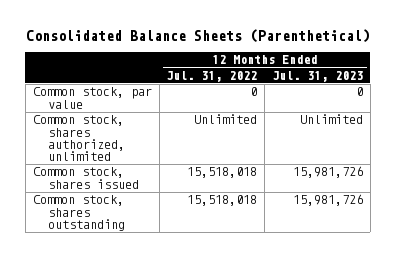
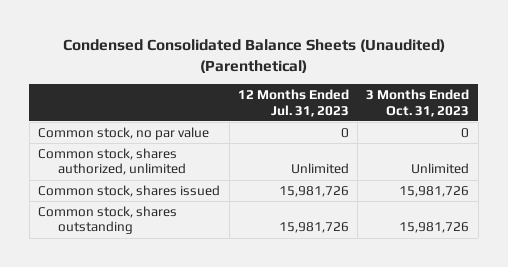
[25,29,370,44] Consolidated Balance Sheets (Parenthetical) -> [62,39,445,73] Condensed Consolidated Balance Sheets (Unaudited) (Parenthetical)
[166,70,258,82] Jul. 31, 2022 -> none
none -> [366,89,470,117] 3 Months Ended Oct. 31, 2023
[32,87,152,109] Common stock, par value -> [38,126,210,140] Common stock, no par value

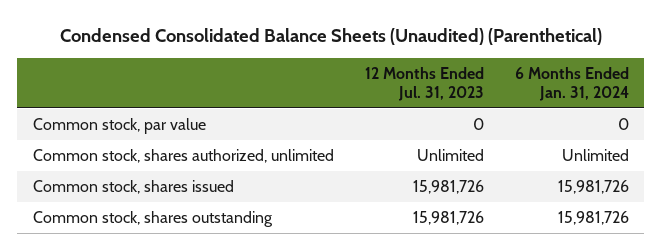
[366,89,470,117] 3 Months Ended Oct. 31, 2023 -> none
none -> [514,67,629,101] 6 Months Ended Jan. 31, 2024
[38,126,210,140] Common stock, no par value -> [32,118,206,135] Common stock, par value

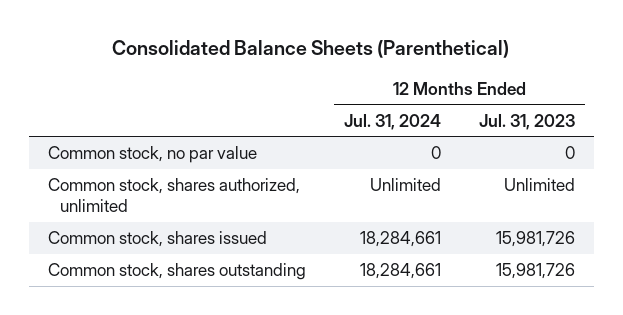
[59,27,602,45] Condensed Consolidated Balance Sheets (Unaudited) (Parenthetical) -> [112,40,510,59] Consolidated Balance Sheets (Parenthetical)
[514,67,629,101] 6 Months Ended Jan. 31, 2024 -> none
none -> [343,113,441,130] Jul. 31, 2024
[32,118,206,135] Common stock, par value -> [47,146,257,164] Common stock, no par value

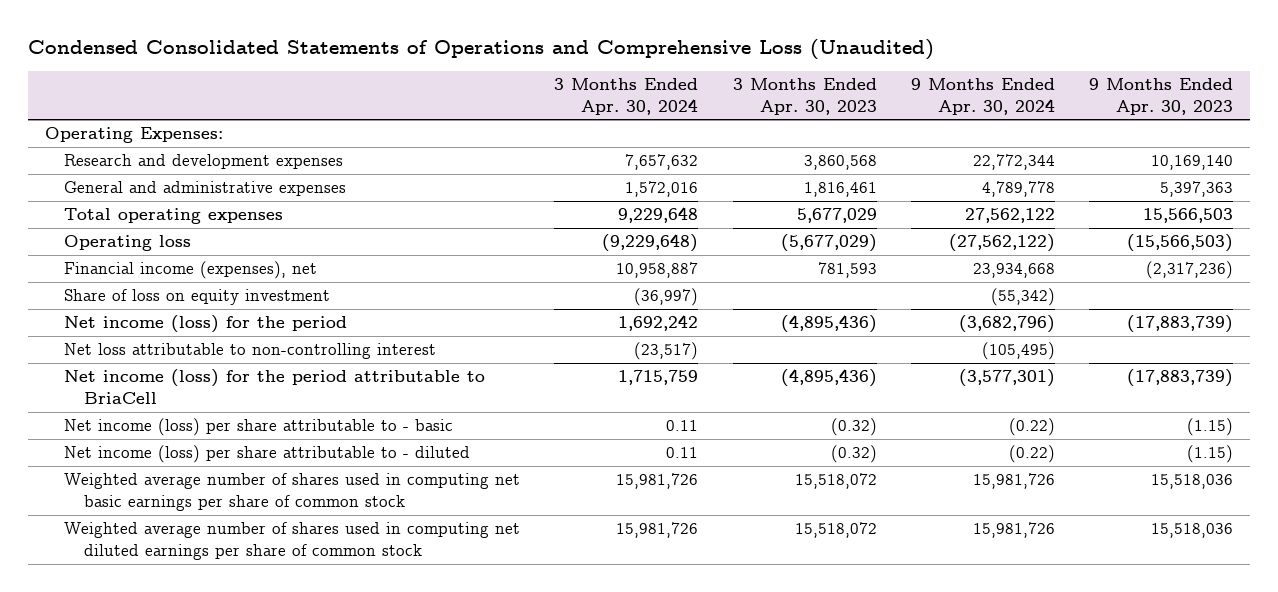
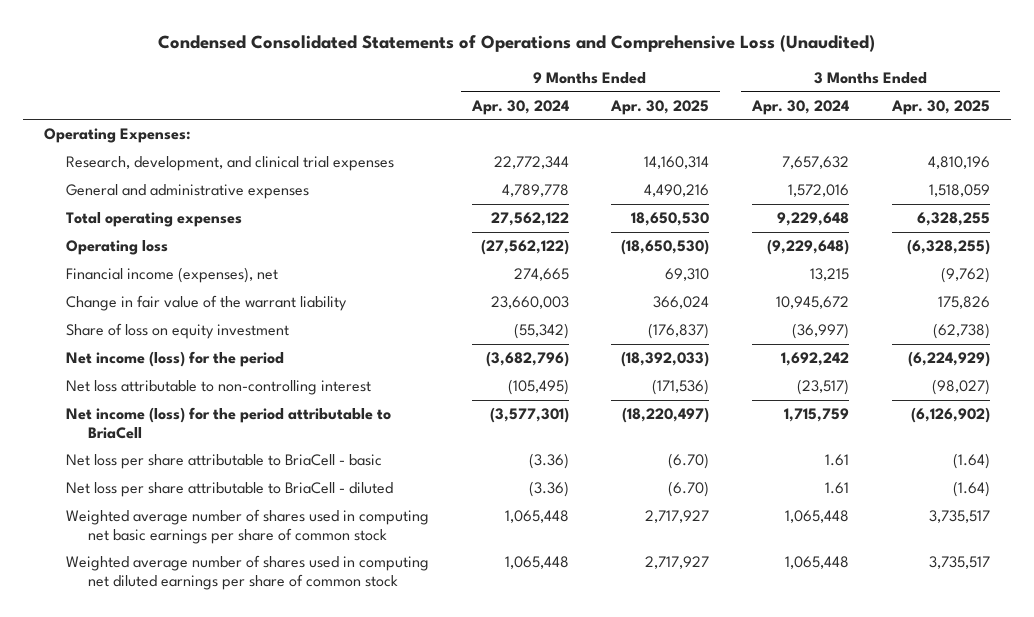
[732,77,877,115] 3 Months Ended Apr. 30, 2023 -> none
[1089,77,1234,115] 9 Months Ended Apr. 30, 2023 -> none
none -> [610,99,710,115] Apr. 30, 2025
none -> [890,99,990,115] Apr. 30, 2025
[64,154,344,170] Research and development expenses -> [65,156,394,172] Research, development, and clinical trial expenses
[616,262,699,279] 10,958,887 -> [809,268,849,282] 13,215
[972,263,1055,279] 23,934,668 -> [513,268,569,282] 274,665
none -> [65,295,347,312] Change in fair value of the warrant liability
[64,418,454,437] Net income (loss) per share attributable to - basic -> [65,454,382,470] Net loss per share attributable to BriaCell - basic
[666,420,699,432] 0.11 -> [824,454,849,467] 1.61
[1008,418,1055,437] (0.22) -> [528,453,569,470] (3.36)
[64,445,471,464] Net income (loss) per share attributable to - diluted -> [65,482,393,498] Net loss per share attributable to BriaCell - diluted
[666,447,699,459] 0.11 -> [824,482,849,495] 1.61
[1008,445,1055,464] (0.22) -> [528,481,569,498] (3.36)
[616,473,699,490] 15,981,726 -> [784,510,849,524] 1,065,448
[972,473,1055,490] 15,981,726 -> [504,510,569,524] 1,065,448
[616,522,699,539] 15,981,726 -> [784,556,849,570] 1,065,448
[972,522,1055,539] 15,981,726 -> [504,556,569,570] 1,065,448

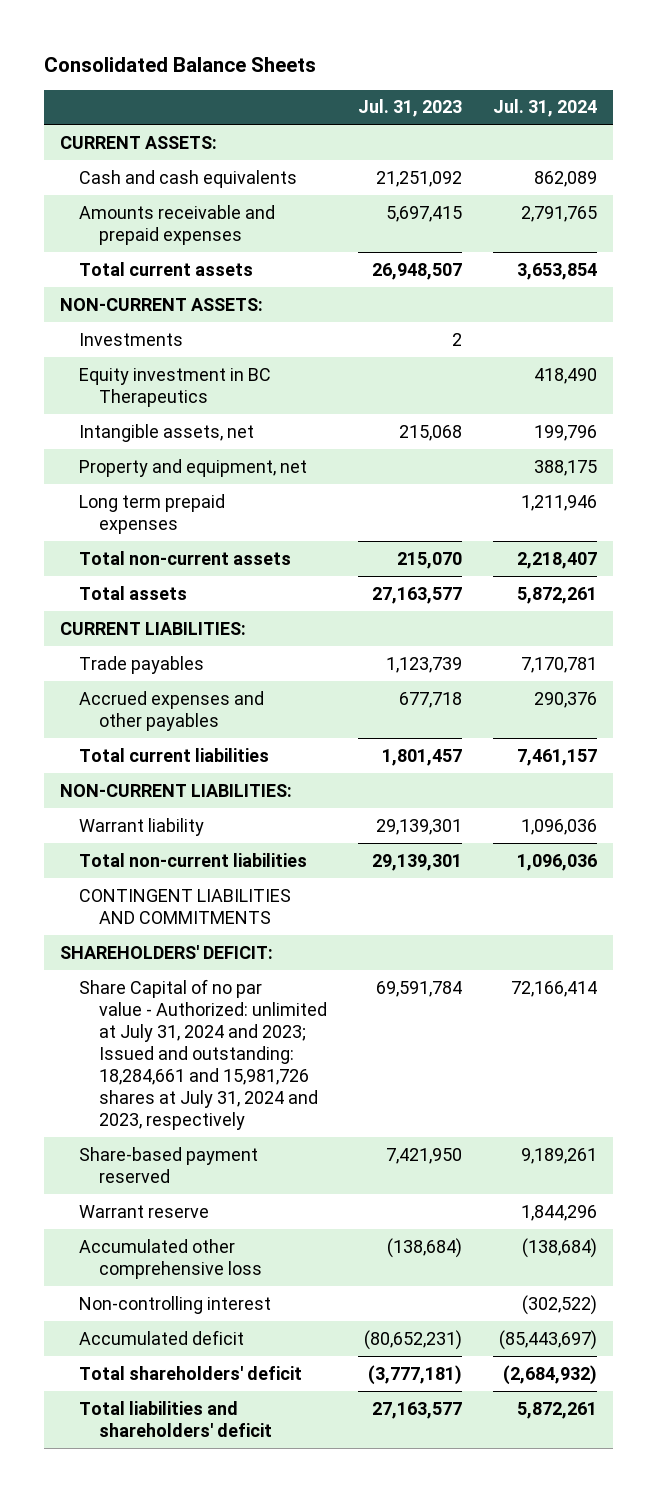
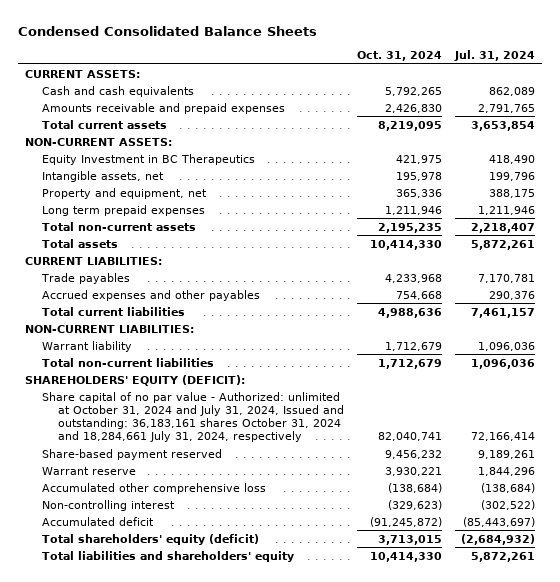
[43,56,316,72] Consolidated Balance Sheets -> [18,25,318,36] Condensed Consolidated Balance Sheets
[357,99,462,118] Jul. 31, 2023 -> none
none -> [357,51,443,62] Oct. 31, 2024
[79,332,184,346] Investments -> none
[79,367,272,407] Equity investment in BC Therapeutics -> [41,153,255,165] Equity Investment in BC Therapeutics
[79,888,292,924] CONTINGENT LIABILITIES AND COMMITMENTS -> none
[59,944,273,959] SHAREHOLDERS' DEFICIT: -> [24,374,245,386] SHAREHOLDERS' EQUITY (DEFICIT):
[79,978,327,1131] Share Capital of no par value - Authorized: unlimited at July 31, 2024 and 2023; Issued and outstanding: 18,284,661 and 15,981,726 shares at July 31, 2024 and 2023, respectively -> [41,391,345,443] Share capital of no par value - Authorized: unlimited at October 31, 2024 and July 31, 2024, Issued and outstanding: 36,183,161 shares October 31, 2024 and 18,284,661 July 31, 2024, respectively
[79,1365,303,1380] Total shareholders' deficit -> [41,533,259,545] Total shareholders' equity (deficit)
[79,1400,272,1437] Total liabilities and shareholders' deficit -> [41,550,294,562] Total liabilities and shareholders' equity

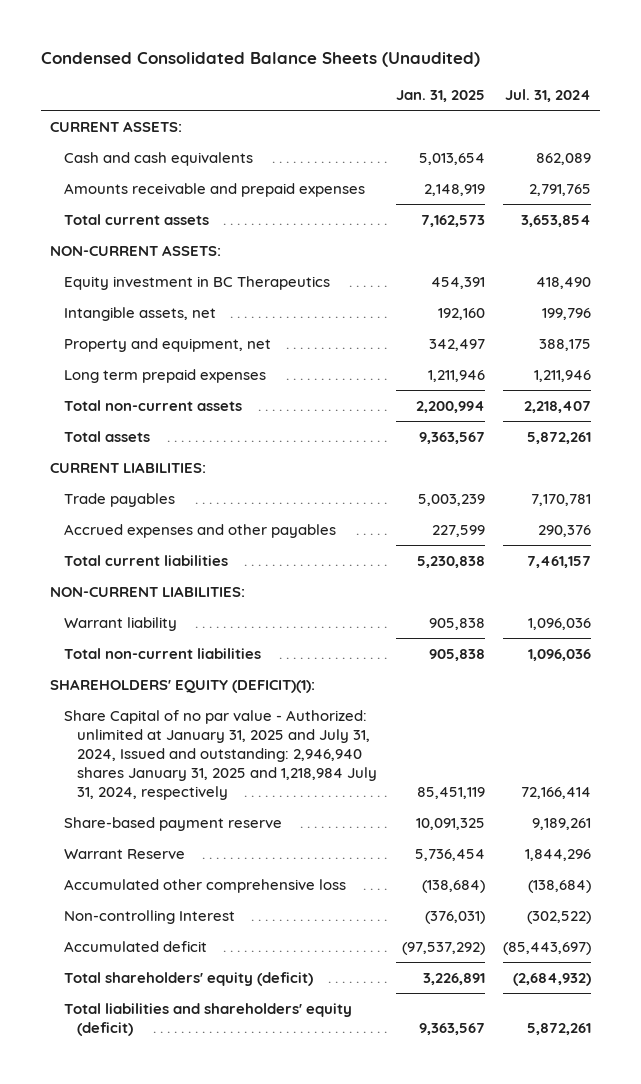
[18,25,318,36] Condensed Consolidated Balance Sheets -> [41,52,481,68] Condensed Consolidated Balance Sheets (Unaudited)
[357,51,443,62] Oct. 31, 2024 -> none
none -> [395,89,485,102] Jan. 31, 2025
[41,153,255,165] Equity Investment in BC Therapeutics -> [63,275,330,290] Equity investment in BC Therapeutics
[24,374,245,386] SHAREHOLDERS' EQUITY (DEFICIT): -> [50,678,316,693] SHAREHOLDERS' EQUITY (DEFICIT)(1):
[41,391,345,443] Share capital of no par value - Authorized: unlimited at October 31, 2024 and July 31, 2024, Issued and outstanding: 36,183,161 shares October 31, 2024 and 18,284,661 July 31, 2024, respectively -> [63,709,378,801] Share Capital of no par value - Authorized: unlimited at January 31, 2025 and July 31, 2024, Issued and outstanding: 2,946,940 shares January 31, 2025 and 1,218,984 July 31, 2024, respectively
[41,448,222,460] Share-based payment reserved -> [63,816,282,831] Share-based payment reserve
[41,466,136,475] Warrant reserve -> [63,848,185,859] Warrant Reserve
[41,499,175,511] Non-controlling interest -> [63,909,235,924] Non-controlling Interest
[41,550,294,562] Total liabilities and shareholders' equity -> [63,1002,352,1036] Total liabilities and shareholders' equity (deficit)

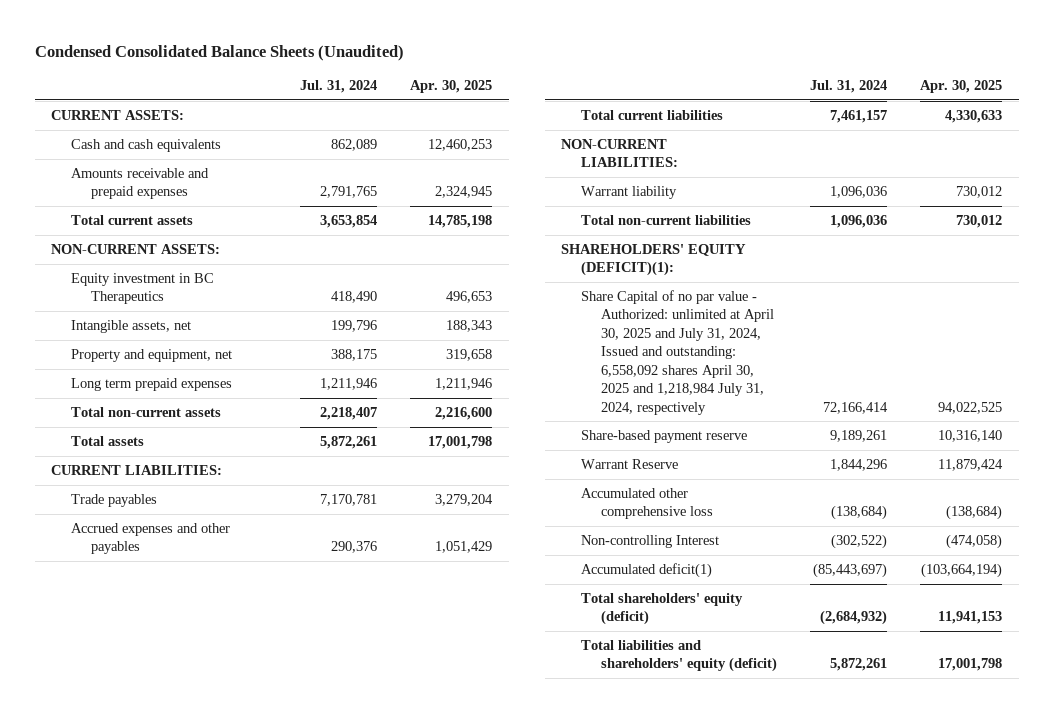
[395,89,485,102] Jan. 31, 2025 -> none
none -> [410,80,493,94] Apr. 30, 2025
[63,709,378,801] Share Capital of no par value - Authorized: unlimited at January 31, 2025 and July 31, 2024, Issued and outstanding: 2,946,940 shares January 31, 2025 and 1,218,984 July 31, 2024, respectively -> [581,289,775,415] Share Capital of no par value - Authorized: unlimited at April 30, 2025 and July 31, 2024, Issued and outstanding: 6,558,092 shares April 30, 2025 and 1,218,984 July 31, 2024, respectively
[63,940,207,952] Accumulated deficit -> [581,562,713,578] Accumulated deficit(1)

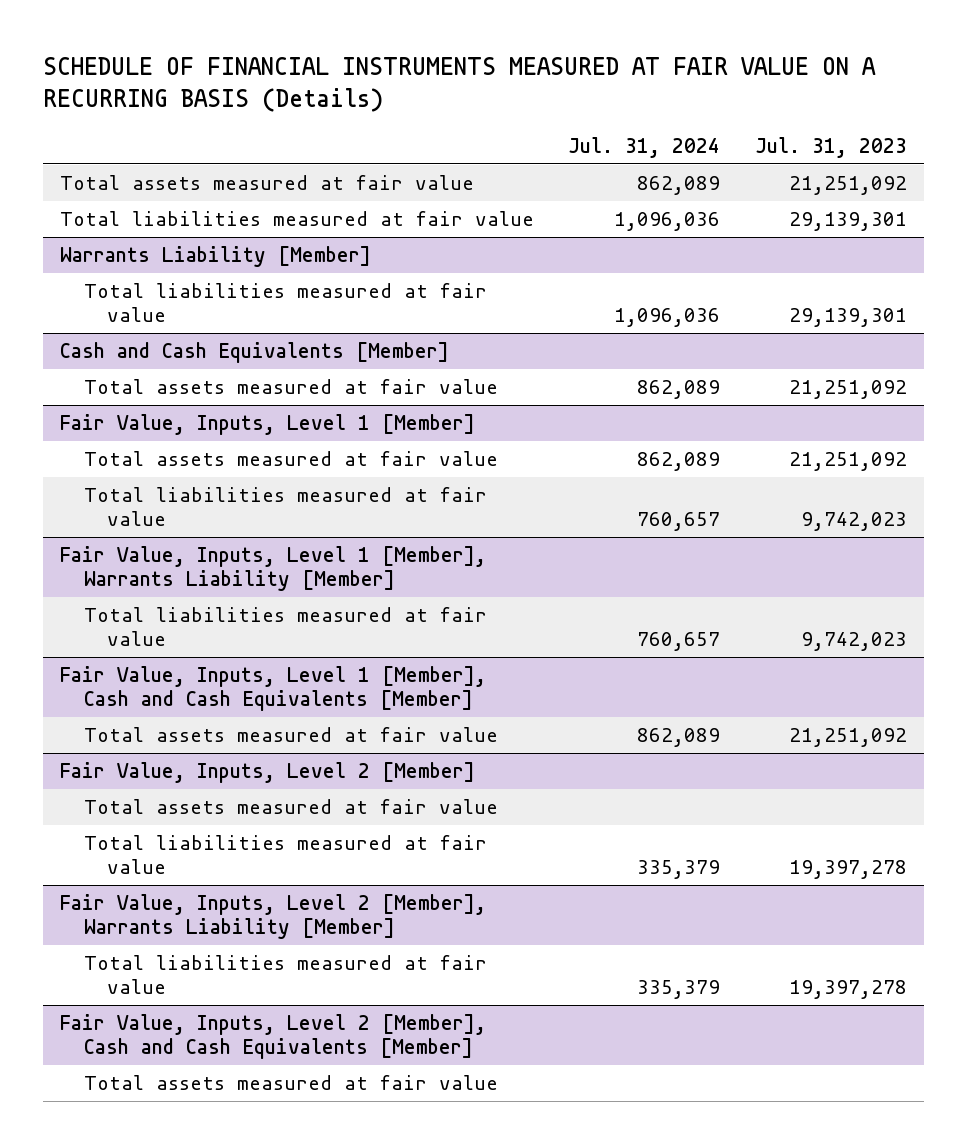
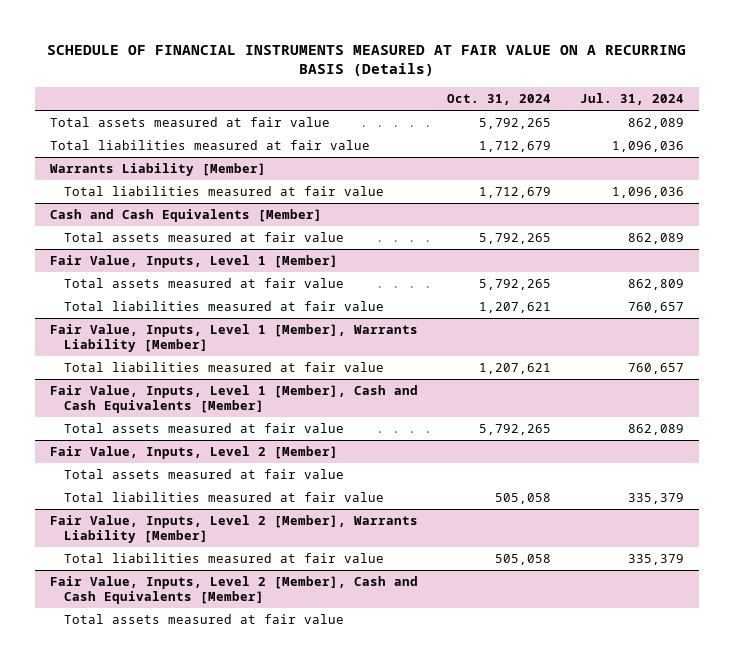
[754,136,907,158] Jul. 31, 2023 -> none
none -> [447,94,552,106] Oct. 31, 2024
[637,451,721,471] 862,089 -> [628,279,685,291] 862,809

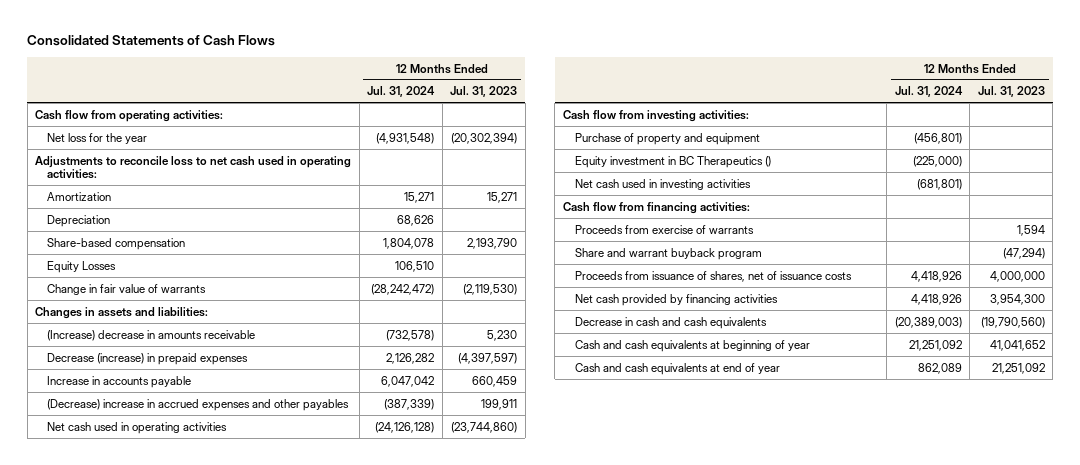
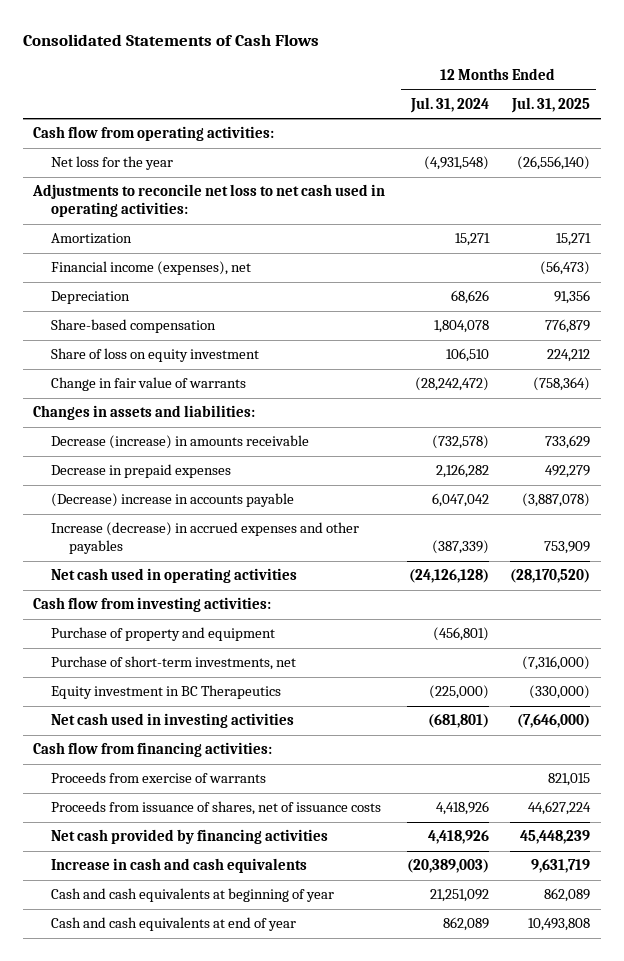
[450,86,518,98] Jul. 31, 2023 -> none
none -> [511,97,591,114] Jul. 31, 2025
[35,155,352,180] Adjustments to reconcile loss to net cash used in operating activities: -> [32,184,386,218] Adjustments to reconcile net loss to net cash used in operating activities:
none -> [51,261,252,276] Financial income (expenses), net
[47,260,117,273] Equity Losses -> [51,348,260,363] Share of loss on equity investment
[47,329,256,341] (Increase) decrease in amounts receivable -> [51,435,310,450] Decrease (increase) in amounts receivable
[47,352,249,365] Decrease (increase) in prepaid expenses -> [51,464,232,479] Decrease in prepaid expenses
[47,375,192,388] Increase in accounts payable -> [51,493,295,508] (Decrease) increase in accounts payable
[47,398,350,411] (Decrease) increase in accrued expenses and other payables -> [51,522,360,555] Increase (decrease) in accrued expenses and other payables
none -> [51,656,297,671] Purchase of short-term investments, net
[574,155,771,168] Equity investment in BC Therapeutics () -> [51,685,282,700] Equity investment in BC Therapeutics
[574,247,762,260] Share and warrant buyback program -> none
[574,316,767,329] Decrease in cash and cash equivalents -> [51,858,308,874] Increase in cash and cash equivalents

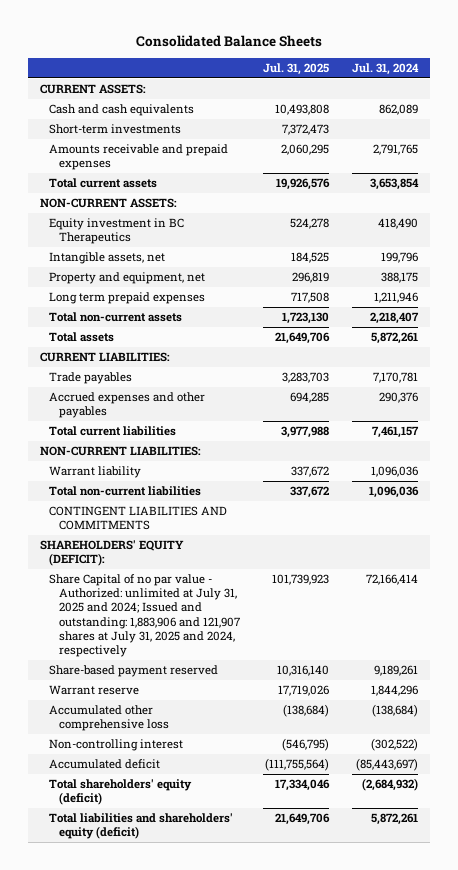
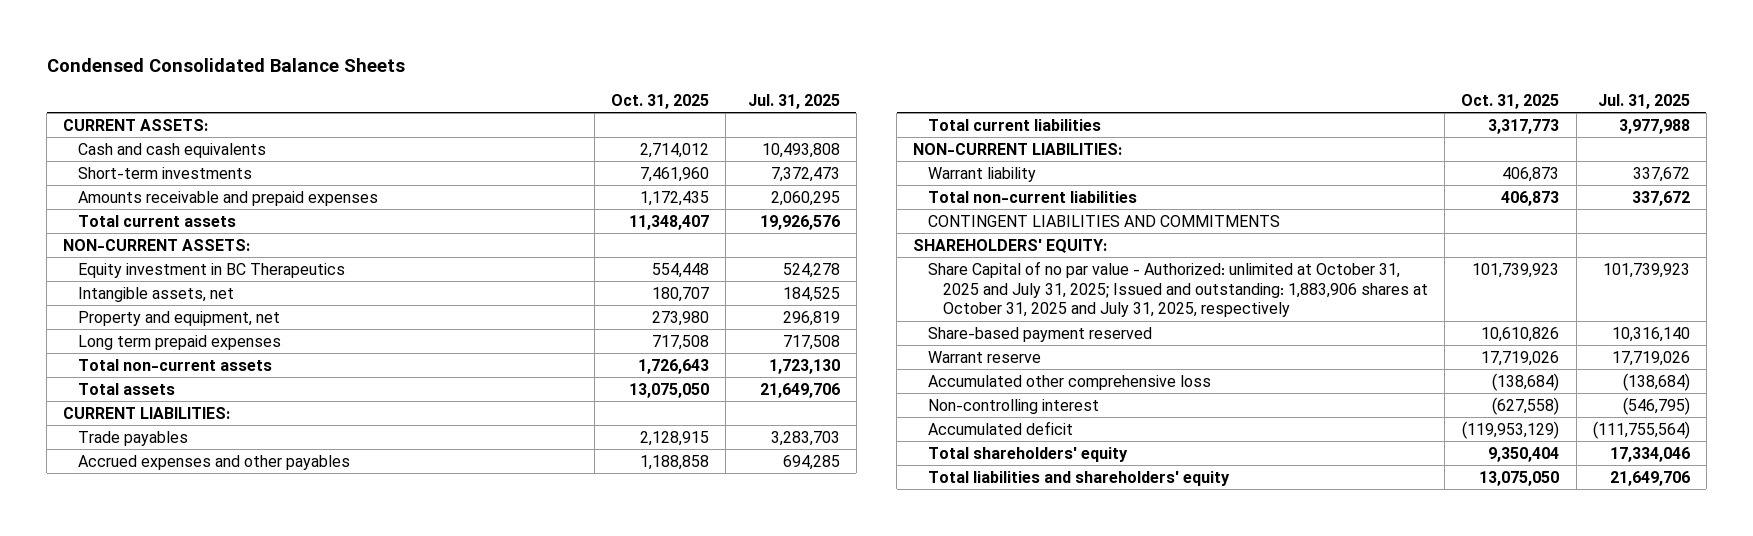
[135,35,322,48] Consolidated Balance Sheets -> [46,57,405,72] Condensed Consolidated Balance Sheets
[351,62,419,75] Jul. 31, 2024 -> none
none -> [611,93,710,109] Oct. 31, 2025
[39,540,184,567] SHAREHOLDERS' EQUITY (DEFICIT): -> [913,238,1108,253] SHAREHOLDERS' EQUITY:
[49,574,240,657] Share Capital of no par value - Authorized: unlimited at July 31, 2025 and 2024; Issued and outstanding: 1,883,906 and 121,907 shares at July 31, 2025 and 2024, respectively -> [928,260,1428,318] Share Capital of no par value - Authorized: unlimited at October 31, 2025 and July 31, 2025; Issued and outstanding: 1,883,906 shares at October 31, 2025 and July 31, 2025, respectively
[49,779,193,806] Total shareholders' equity (deficit) -> [928,446,1129,462] Total shareholders' equity
[49,813,234,840] Total liabilities and shareholders' equity (deficit) -> [928,470,1231,486] Total liabilities and shareholders' equity

